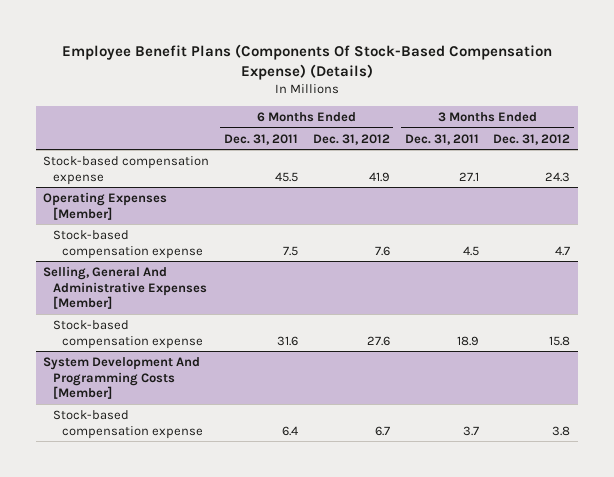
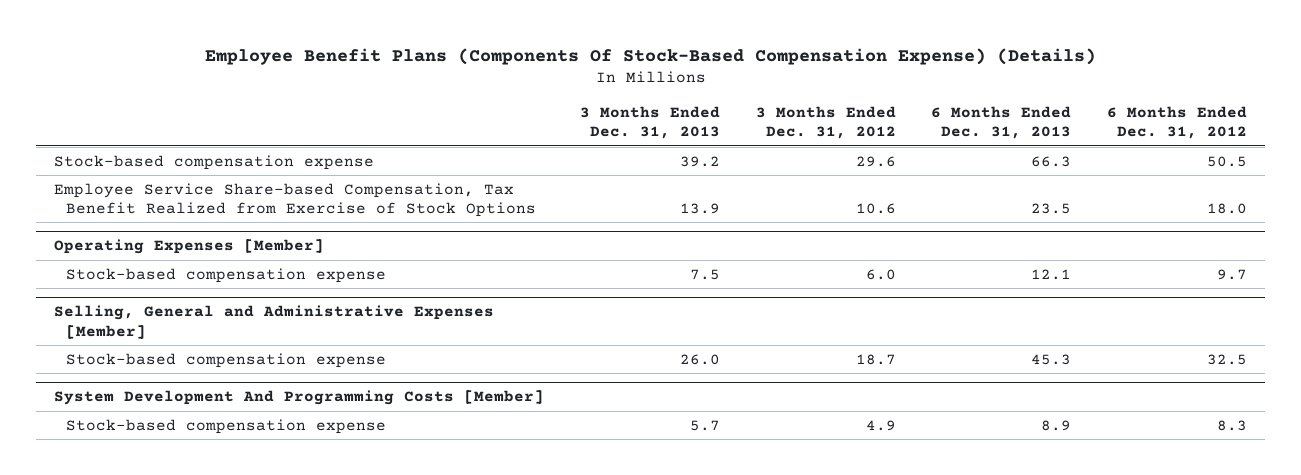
[223,133,298,145] Dec. 31, 2011 -> none
[404,133,479,145] Dec. 31, 2011 -> none
none -> [579,105,720,140] 3 Months Ended Dec. 31, 2013
none -> [931,105,1072,140] 6 Months Ended Dec. 31, 2013
[368,171,390,182] 41.9 -> [1207,155,1248,167] 50.5
[545,171,571,182] 24.3 -> [855,155,896,167] 29.6
none -> [54,182,536,218] Employee Service Share-based Compensation, Tax Benefit Realized from Exercise of Stock Options
[374,245,390,256] 7.6 -> [1217,268,1248,280] 9.7
[555,245,571,256] 4.7 -> [865,268,896,280] 6.0
[43,265,207,310] Selling, General And Administrative Expenses [Member] -> [54,305,495,339] Selling, General and Administrative Expenses [Member]
[366,335,390,346] 27.6 -> [1207,353,1248,365] 32.5
[549,335,571,346] 15.8 -> [855,353,896,365] 18.7
[374,425,390,436] 6.7 -> [1217,419,1248,431] 8.3
[552,425,571,436] 3.8 -> [865,419,896,431] 4.9

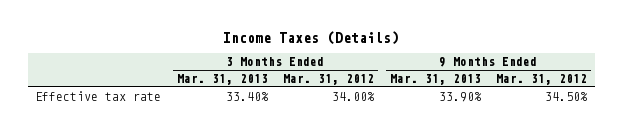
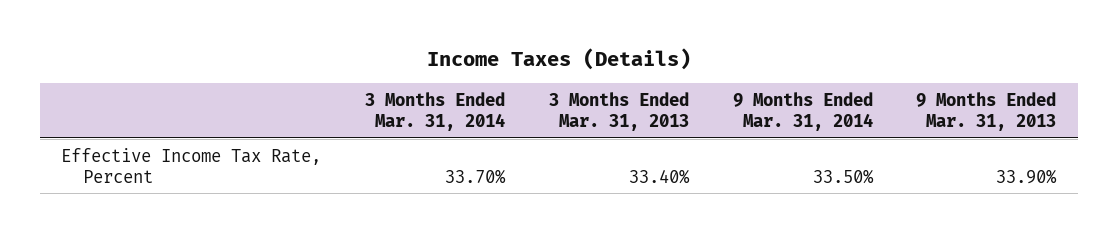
[283,74,375,86] Mar. 31, 2012 -> none
[495,74,587,86] Mar. 31, 2012 -> none
none -> [365,92,506,132] 3 Months Ended Mar. 31, 2014
none -> [732,92,873,132] 9 Months Ended Mar. 31, 2014
[35,91,162,102] Effective tax rate -> [61,147,322,183] Effective Income Tax Rate, Percent

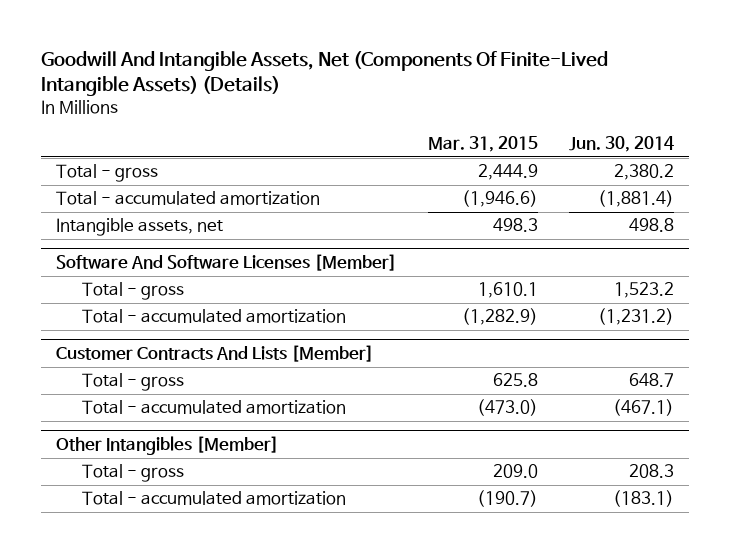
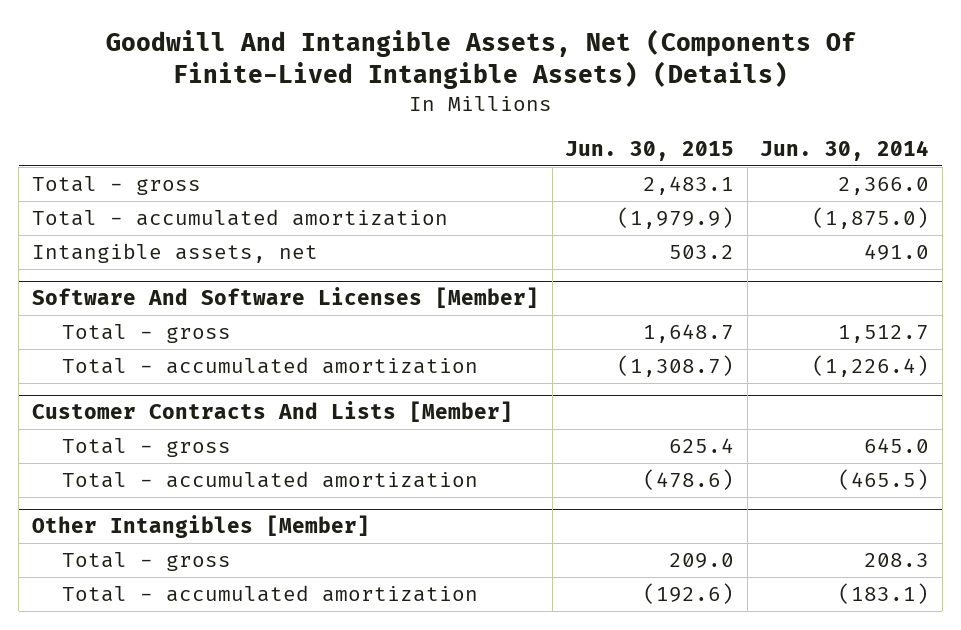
[427,135,538,152] Mar. 31, 2015 -> none
none -> [565,140,735,161] Jun. 30, 2015
[613,164,674,181] 2,380.2 -> [838,177,930,196] 2,366.0
[597,190,674,208] (1,881.4) -> [812,207,930,230] (1,875.0)
[628,218,674,233] 498.8 -> [864,244,930,261] 491.0
[613,282,674,299] 1,523.2 -> [838,325,930,344] 1,512.7
[597,308,674,326] (1,231.2) -> [812,355,930,378] (1,226.4)
[628,373,674,388] 648.7 -> [864,438,930,454] 645.0
[612,399,674,417] (467.1) -> [838,469,930,491] (465.5)

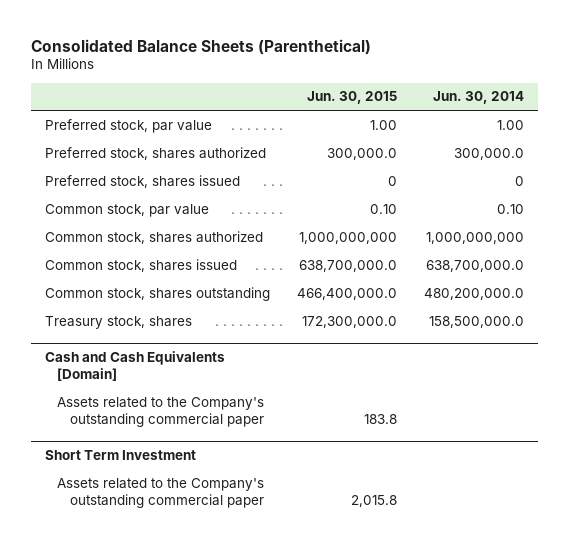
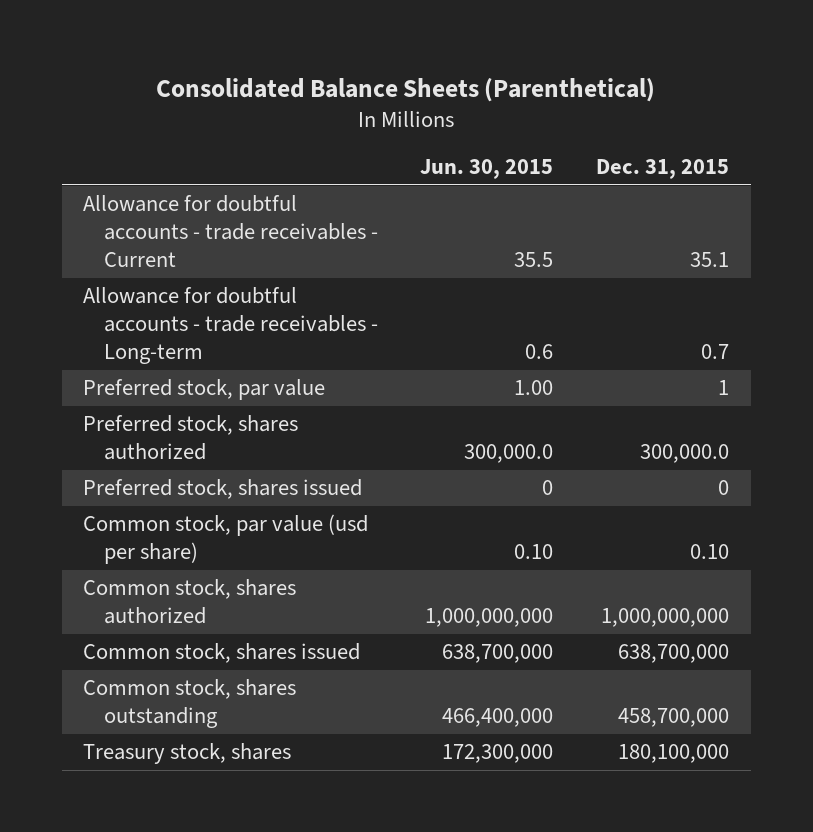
[433,91,525,105] Jun. 30, 2014 -> none
none -> [596,159,730,180] Dec. 31, 2015
none -> [83,195,378,268] Allowance for doubtful accounts - trade receivables - Current
none -> [83,287,378,365] Allowance for doubtful accounts - trade receivables - Long-term
[44,203,209,217] Common stock, par value -> [83,514,369,565] Common stock, par value (usd per share)
[44,351,225,382] Cash and Cash Equivalents [Domain] -> none
[57,396,265,427] Assets related to the Company's outstanding commercial paper -> none
[44,450,196,461] Short Term Investment -> none
[57,477,265,508] Assets related to the Company's outstanding commercial paper -> none
[299,259,398,272] 638,700,000.0 -> [442,644,554,664] 638,700,000
[297,287,398,300] 466,400,000.0 -> [442,708,554,728] 466,400,000
[302,315,398,328] 172,300,000.0 -> [442,744,554,764] 172,300,000

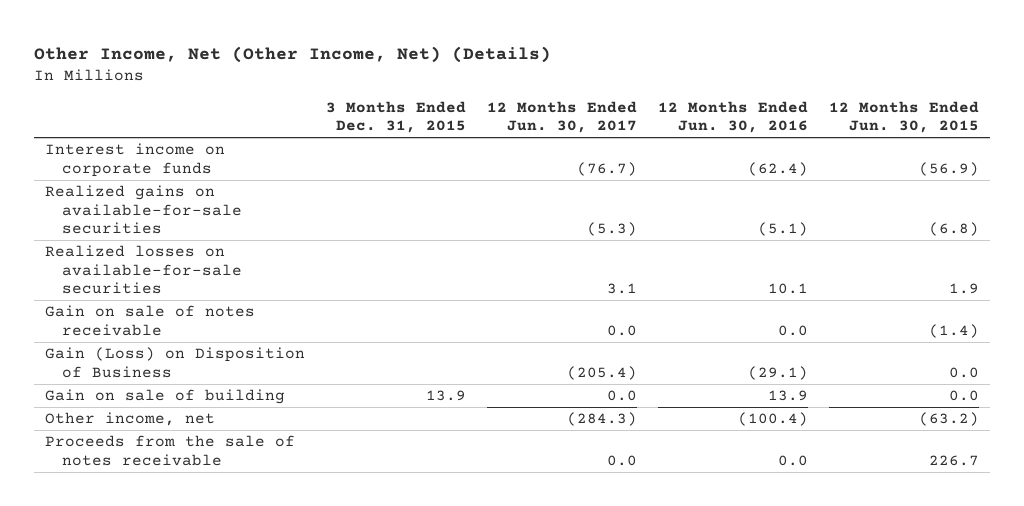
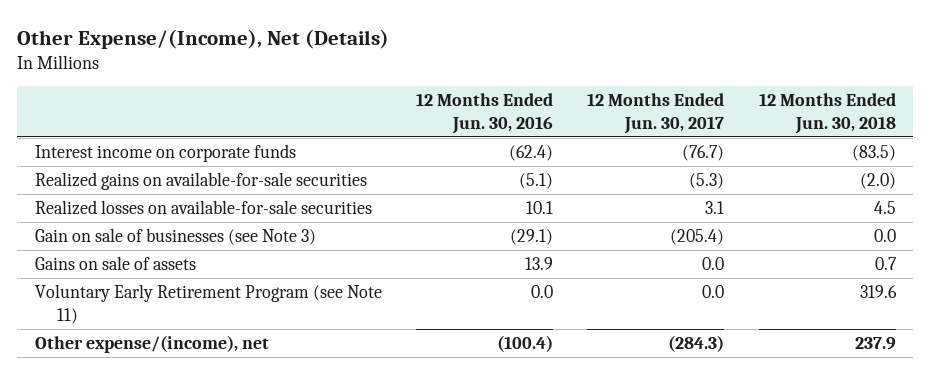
[33,45,551,63] Other Income, Net (Other Income, Net) (Details) -> [17,28,390,49] Other Expense/(Income), Net (Details)
[325,100,466,134] 3 Months Ended Dec. 31, 2015 -> none
[829,100,980,134] 12 Months Ended Jun. 30, 2015 -> none
none -> [758,92,896,134] 12 Months Ended Jun. 30, 2018
[44,305,255,336] Gain on sale of notes receivable -> none
[44,435,295,466] Proceeds from the sale of notes receivable -> none
[44,347,305,378] Gain (Loss) on Disposition of Business -> [34,227,316,245] Gain on sale of businesses (see Note 3)
[44,389,285,405] Gain on sale of building -> [34,255,196,270] Gains on sale of assets
none -> [34,283,382,324] Voluntary Early Retirement Program (see Note 11)
[44,412,215,427] Other income, net -> [34,334,269,353] Other expense/(income), net

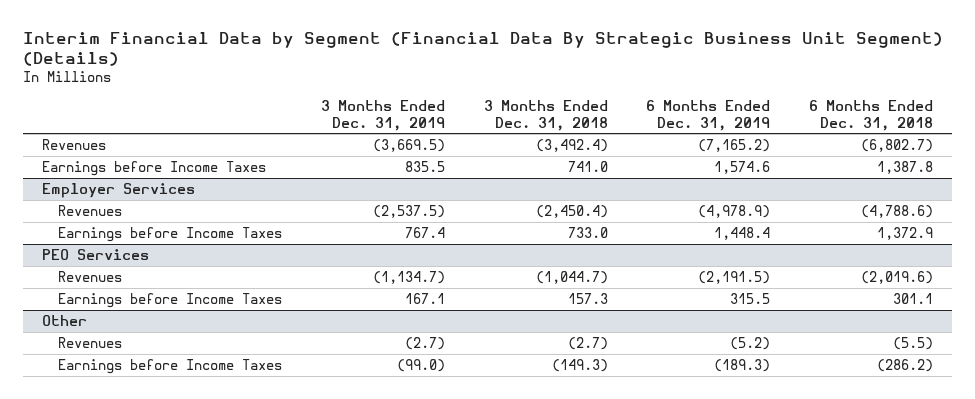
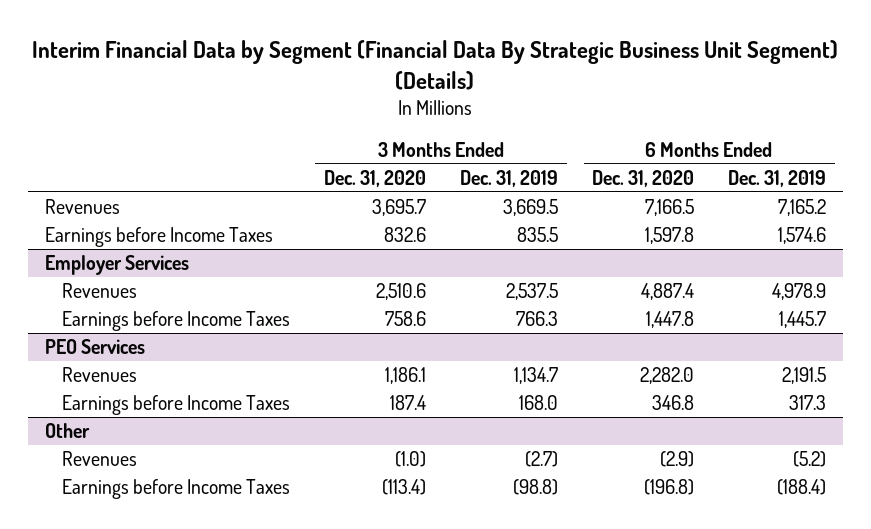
[483,100,608,131] 3 Months Ended Dec. 31, 2018 -> none
[808,100,933,131] 6 Months Ended Dec. 31, 2018 -> none
none -> [324,169,427,187] Dec. 31, 2020
none -> [592,169,695,187] Dec. 31, 2020
[372,138,445,152] (3,669.5) -> [503,199,559,217] 3,669.5
[698,138,771,152] (7,165.2) -> [778,199,827,217] 7,165.2
[372,204,445,218] (2,537.5) -> [506,283,559,301] 2,537.5
[698,204,771,218] (4,978.9) -> [772,283,827,301] 4,978.9
[404,226,445,238] 767.4 -> [516,311,559,327] 766.3
[714,226,771,240] 1,448.4 -> [779,311,827,329] 1,445.7
[372,270,445,284] (1,134.7) -> [514,367,559,385] 1,134.7
[698,270,771,284] (2,191.5) -> [782,367,827,385] 2,191.5
[404,292,445,304] 167.1 -> [519,395,559,411] 168.0
[730,292,771,304] 315.5 -> [789,395,827,411] 317.3
[396,358,445,372] (99.0) -> [513,479,559,496] (98.8)
[714,358,771,372] (189.3) -> [777,479,827,496] (188.4)

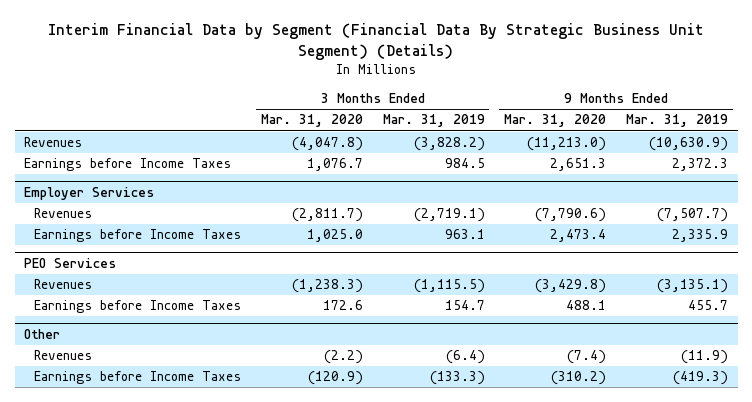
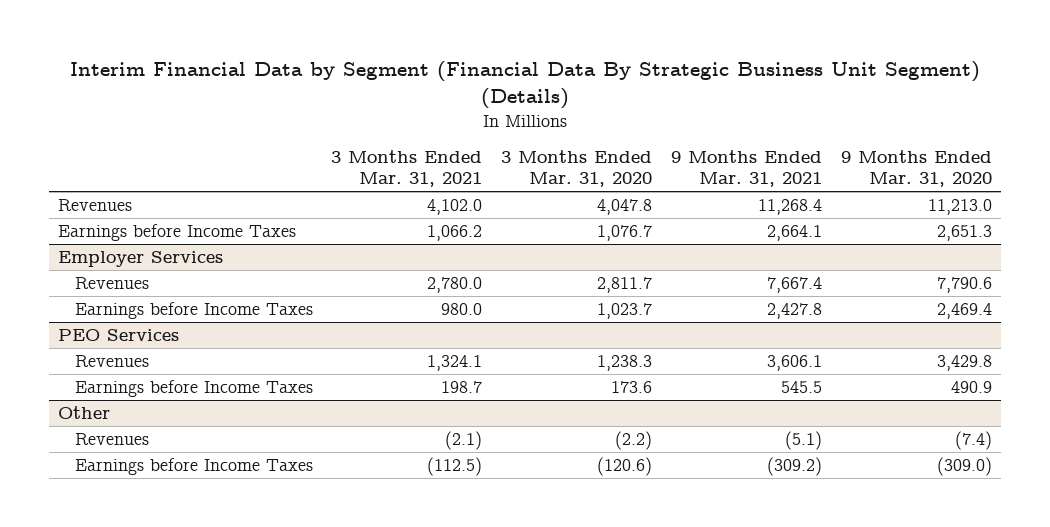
[382,114,485,128] Mar. 31, 2019 -> none
[625,114,728,128] Mar. 31, 2019 -> none
none -> [331,150,483,188] 3 Months Ended Mar. 31, 2021
none -> [671,150,823,188] 9 Months Ended Mar. 31, 2021
[291,137,363,152] (4,047.8) -> [597,199,653,216] 4,047.8
[527,137,607,152] (11,213.0) -> [927,199,992,216] 11,213.0
[291,208,363,223] (2,811.7) -> [597,277,653,294] 2,811.7
[535,208,607,223] (7,790.6) -> [936,277,992,294] 7,790.6
[306,229,363,243] 1,025.0 -> [597,303,653,320] 1,023.7
[550,229,607,243] 2,473.4 -> [936,303,992,320] 2,469.4
[291,279,363,294] (1,238.3) -> [597,355,653,372] 1,238.3
[535,279,607,294] (3,429.8) -> [936,355,992,372] 3,429.8
[322,300,363,311] 172.6 -> [611,381,653,394] 173.6
[566,300,607,311] 488.1 -> [950,381,992,394] 490.9
[307,371,363,386] (120.9) -> [597,457,653,477] (120.6)
[551,371,607,386] (310.2) -> [936,457,992,477] (309.0)

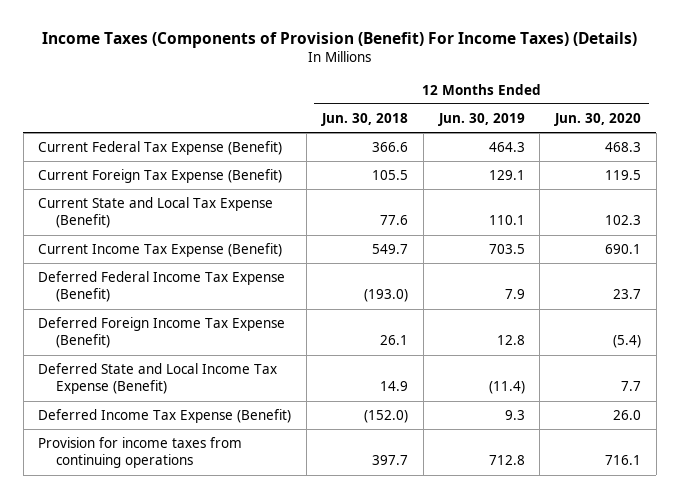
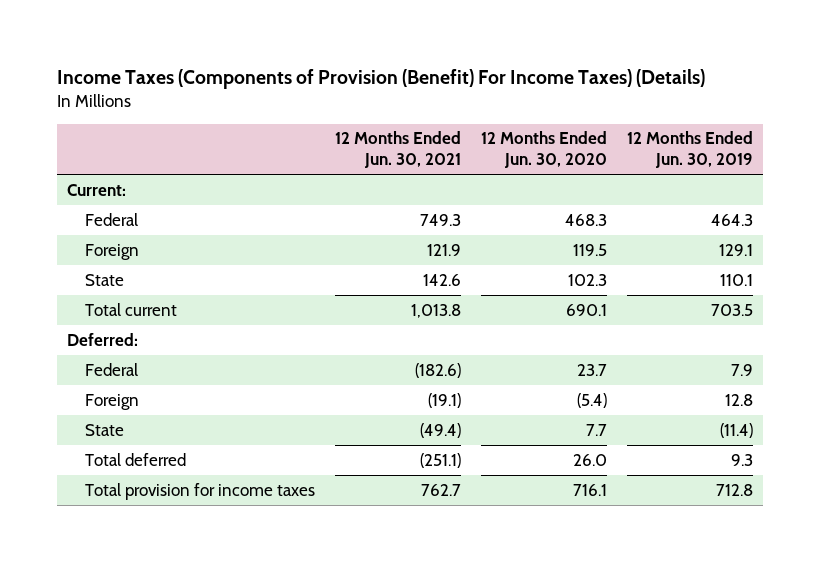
[320,112,408,126] Jun. 30, 2018 -> none
none -> [334,131,461,169] 12 Months Ended Jun. 30, 2021
none -> [67,183,127,196] Current:
[38,140,283,155] Current Federal Tax Expense (Benefit) -> [84,212,138,226] Federal
[38,168,283,183] Current Foreign Tax Expense (Benefit) -> [84,243,139,260] Foreign
[38,196,274,229] Current State and Local Tax Expense (Benefit) -> [84,273,124,286] State
[38,242,283,257] Current Income Tax Expense (Benefit) -> [84,302,177,316] Total current
none -> [67,332,139,346] Deferred:
[38,270,286,303] Deferred Federal Income Tax Expense (Benefit) -> [84,362,138,376] Federal
[38,316,286,349] Deferred Foreign Income Tax Expense (Benefit) -> [84,393,139,410] Foreign
[38,362,278,395] Deferred State and Local Income Tax Expense (Benefit) -> [84,423,124,436] State
[38,408,292,423] Deferred Income Tax Expense (Benefit) -> [84,452,186,466] Total deferred
[38,436,243,469] Provision for income taxes from continuing operations -> [84,482,315,500] Total provision for income taxes

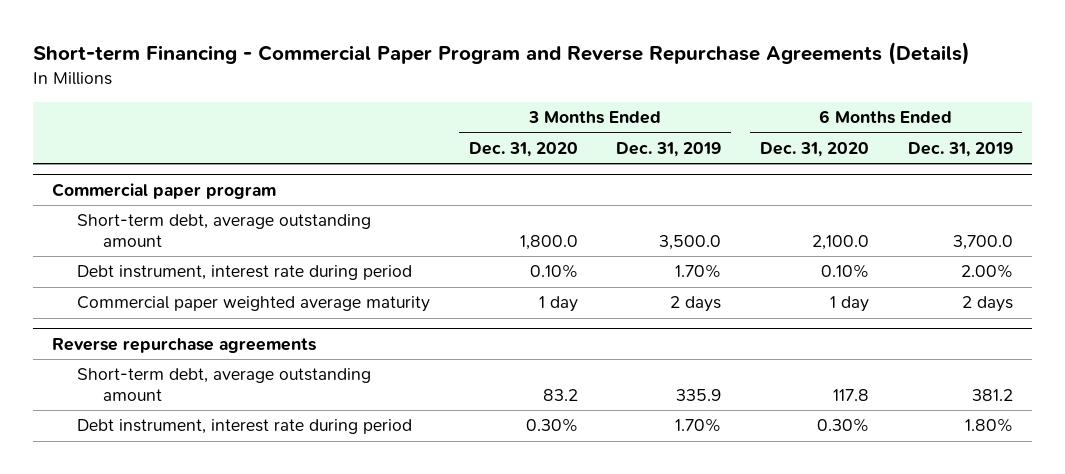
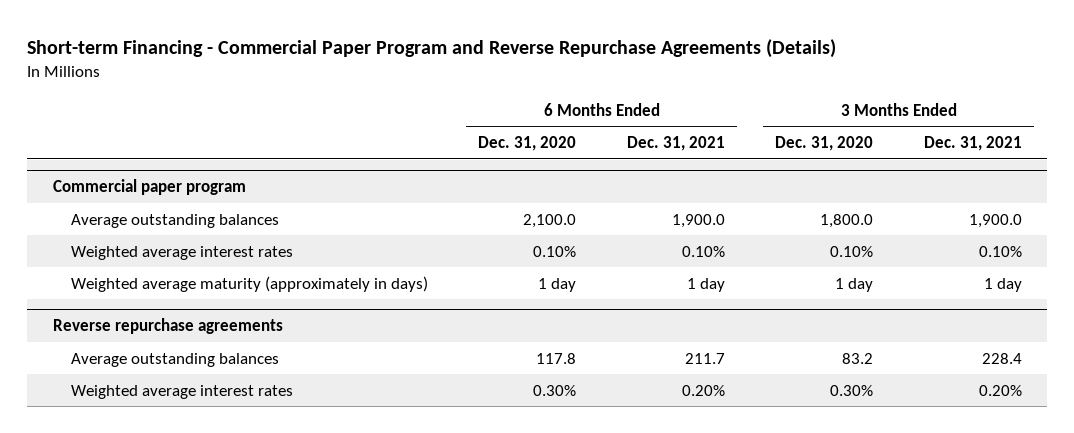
[616,141,722,157] Dec. 31, 2019 -> none
[907,141,1013,157] Dec. 31, 2019 -> none
none -> [626,136,725,152] Dec. 31, 2021
none -> [923,136,1022,152] Dec. 31, 2021
[77,214,372,248] Short-term debt, average outstanding amount -> [70,213,279,228] Average outstanding balances
[77,265,413,281] Debt instrument, interest rate during period -> [70,245,293,260] Weighted average interest rates
[77,296,431,313] Commercial paper weighted average maturity -> [70,275,428,292] Weighted average maturity (approximately in days)
[77,368,372,402] Short-term debt, average outstanding amount -> [70,352,279,367] Average outstanding balances
[77,419,413,435] Debt instrument, interest rate during period -> [70,384,293,399] Weighted average interest rates

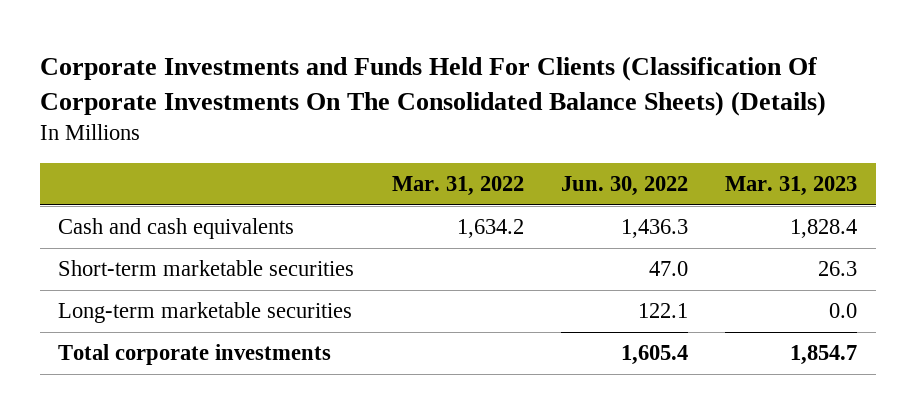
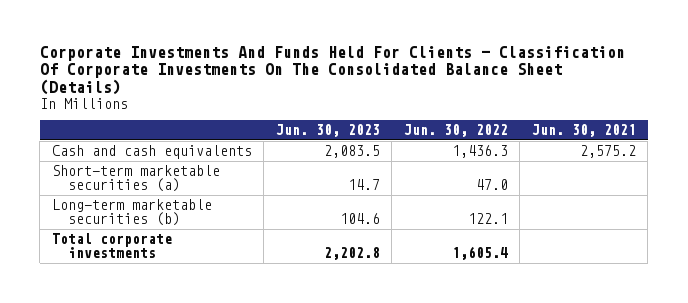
[39,55,826,116] Corporate Investments and Funds Held For Clients (Classification Of Corporate Investments On The Consolidated Balance Sheets) (Details) -> [39,45,625,96] Corporate Investments And Funds Held For Clients - Classification Of Corporate Investments On The Consolidated Balance Sheet (Details)
[391,175,524,196] Mar. 31, 2022 -> none
[724,175,857,196] Mar. 31, 2023 -> none
none -> [275,124,380,138] Jun. 30, 2023
none -> [531,124,636,138] Jun. 30, 2021
[58,260,355,277] Short-term marketable securities -> [51,165,220,193] Short-term marketable securities (a)
[58,302,353,324] Long-term marketable securities -> [51,199,212,227] Long-term marketable securities (b)

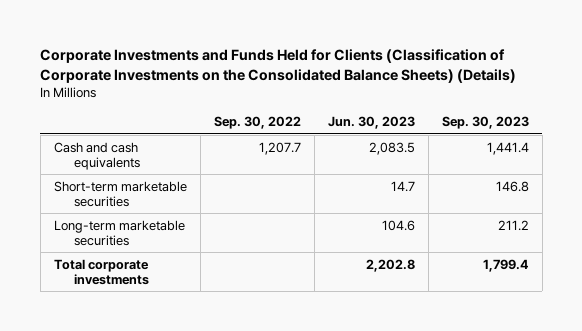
[39,45,625,96] Corporate Investments And Funds Held For Clients - Classification Of Corporate Investments On The Consolidated Balance Sheet (Details) -> [40,48,517,83] Corporate Investments and Funds Held for Clients (Classification of Corporate Investments on the Consolidated Balance Sheets) (Details)
[403,124,508,138] Jun. 30, 2022 -> none
[531,124,636,138] Jun. 30, 2021 -> none
none -> [213,116,301,130] Sep. 30, 2022
none -> [441,116,529,130] Sep. 30, 2023
[51,165,220,193] Short-term marketable securities (a) -> [53,180,187,207] Short-term marketable securities
[51,199,212,227] Long-term marketable securities (b) -> [53,219,185,246] Long-term marketable securities

